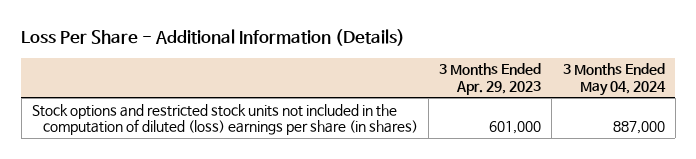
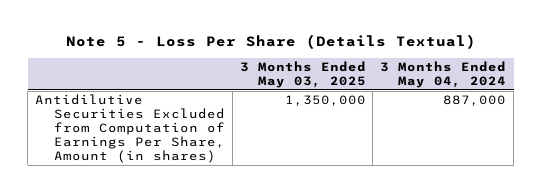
[21,29,406,47] Loss Per Share - Additional Information (Details) -> [65,34,476,50] Note 5 - Loss Per Share (Details Textual)
[439,63,542,95] 3 Months Ended Apr. 29, 2023 -> none
none -> [239,60,366,89] 3 Months Ended May 03, 2025
[31,103,419,136] Stock options and restricted stock units not included in the computation of diluted (loss) earnings per share (in shares) -> [35,93,225,164] Antidilutive Securities Excluded from Computation of Earnings Per Share, Amount (in shares)

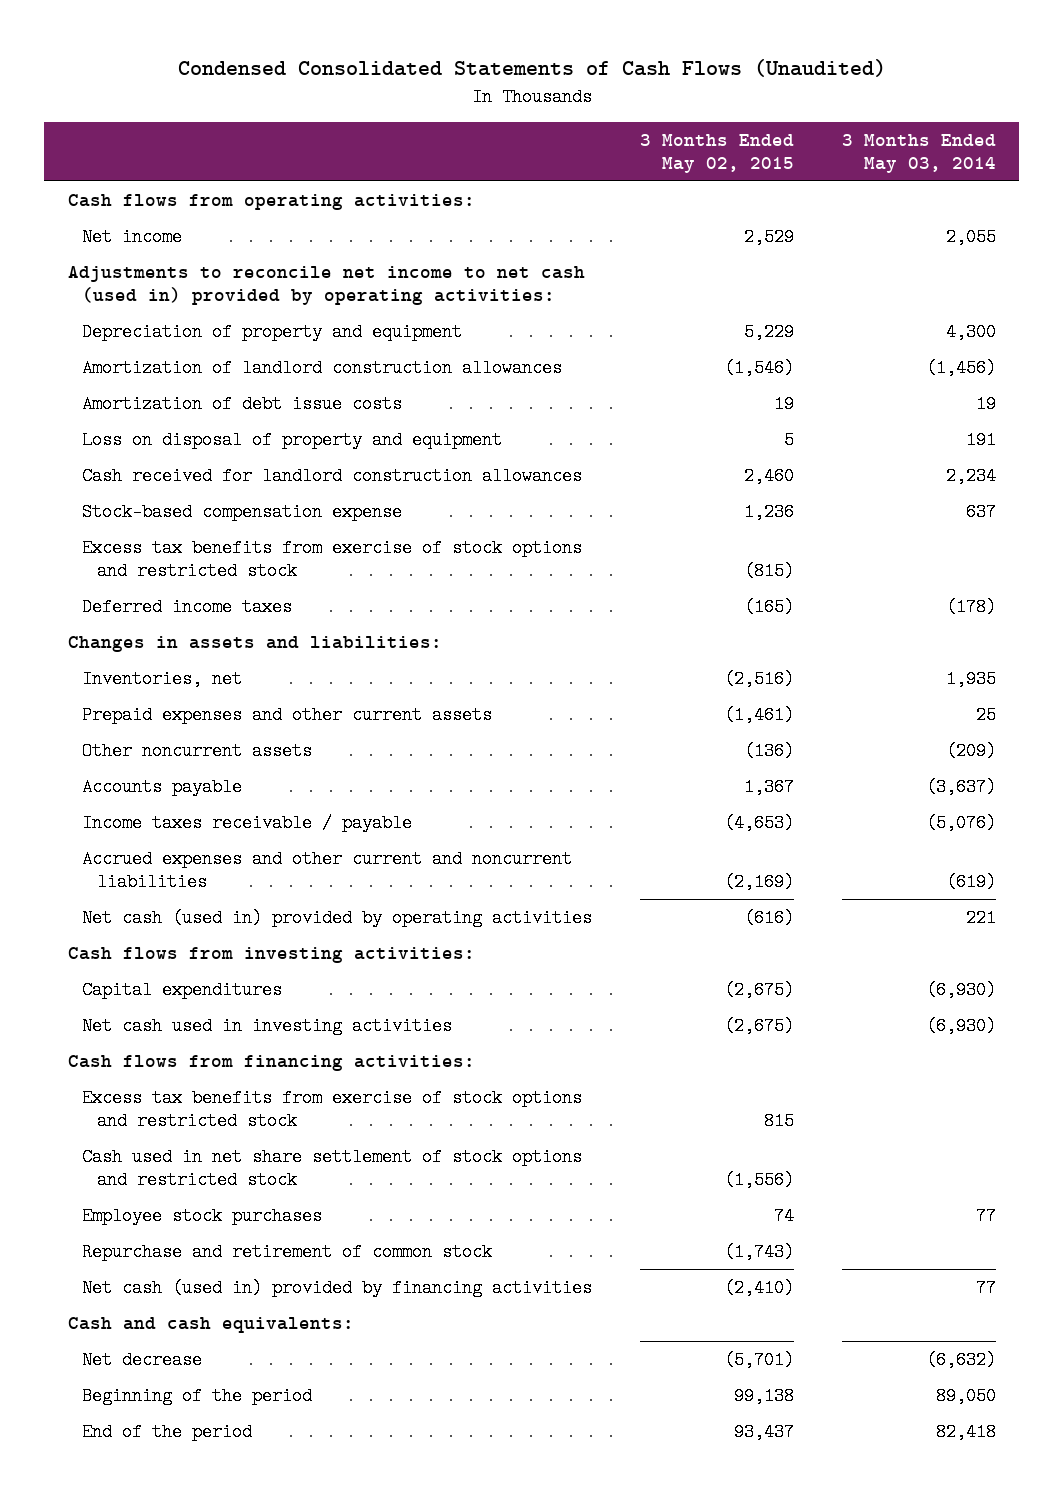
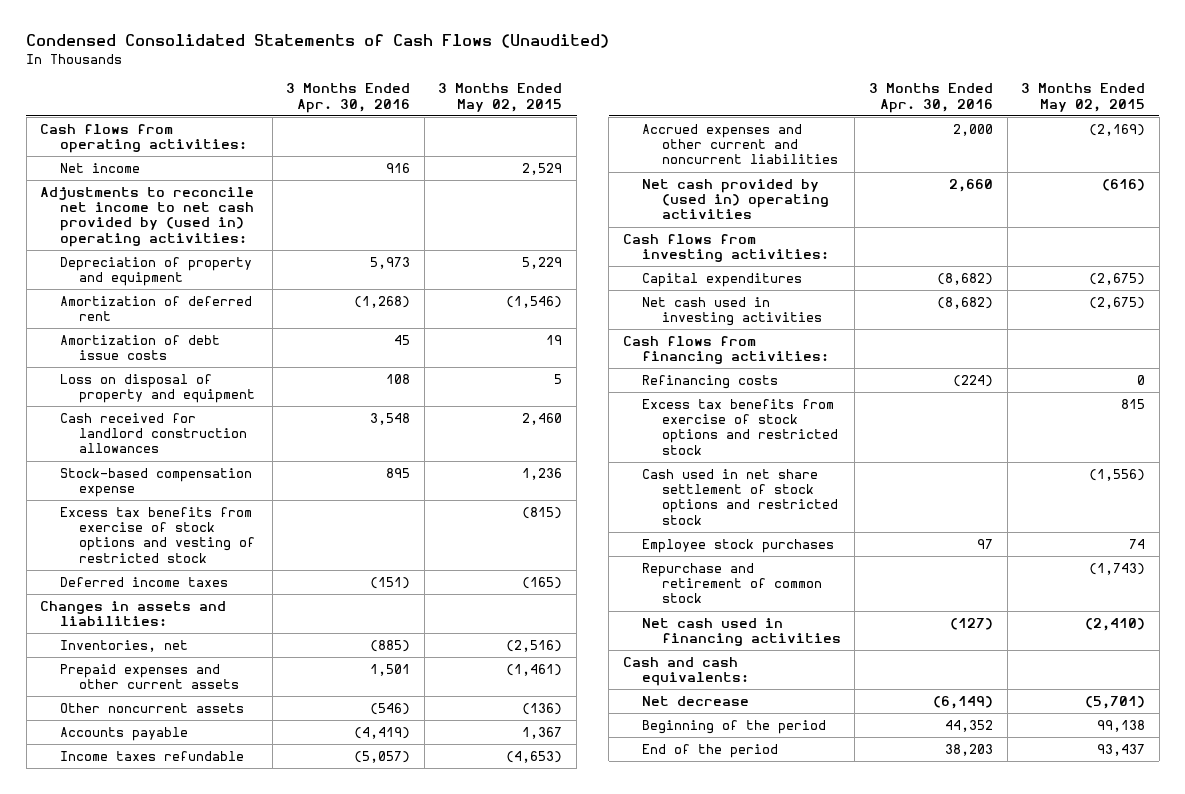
[841,133,996,173] 3 Months Ended May 03, 2014 -> none
none -> [286,83,411,113] 3 Months Ended Apr. 30, 2016
[68,266,586,305] Adjustments to reconcile net income to net cash (used in) provided by operating activities: -> [40,186,255,247] Adjustments to reconcile net income to net cash provided by (used in) operating activities:
[82,359,563,378] Amortization of landlord construction allowances -> [59,295,252,322] Amortization of deferred rent
[82,539,583,580] Excess tax benefits from exercise of stock options and restricted stock -> [59,506,256,563] Excess tax benefits from exercise of stock options and vesting of restricted stock
[82,814,413,833] Income taxes receivable / payable -> [59,750,244,761] Income taxes refundable
[82,909,593,928] Net cash (used in) provided by operating activities -> [642,178,829,220] Net cash provided by (used in) operating activities
none -> [642,374,779,389] Refinancing costs
[82,1279,593,1298] Net cash (used in) provided by financing activities -> [642,617,841,647] Net cash used in financing activities

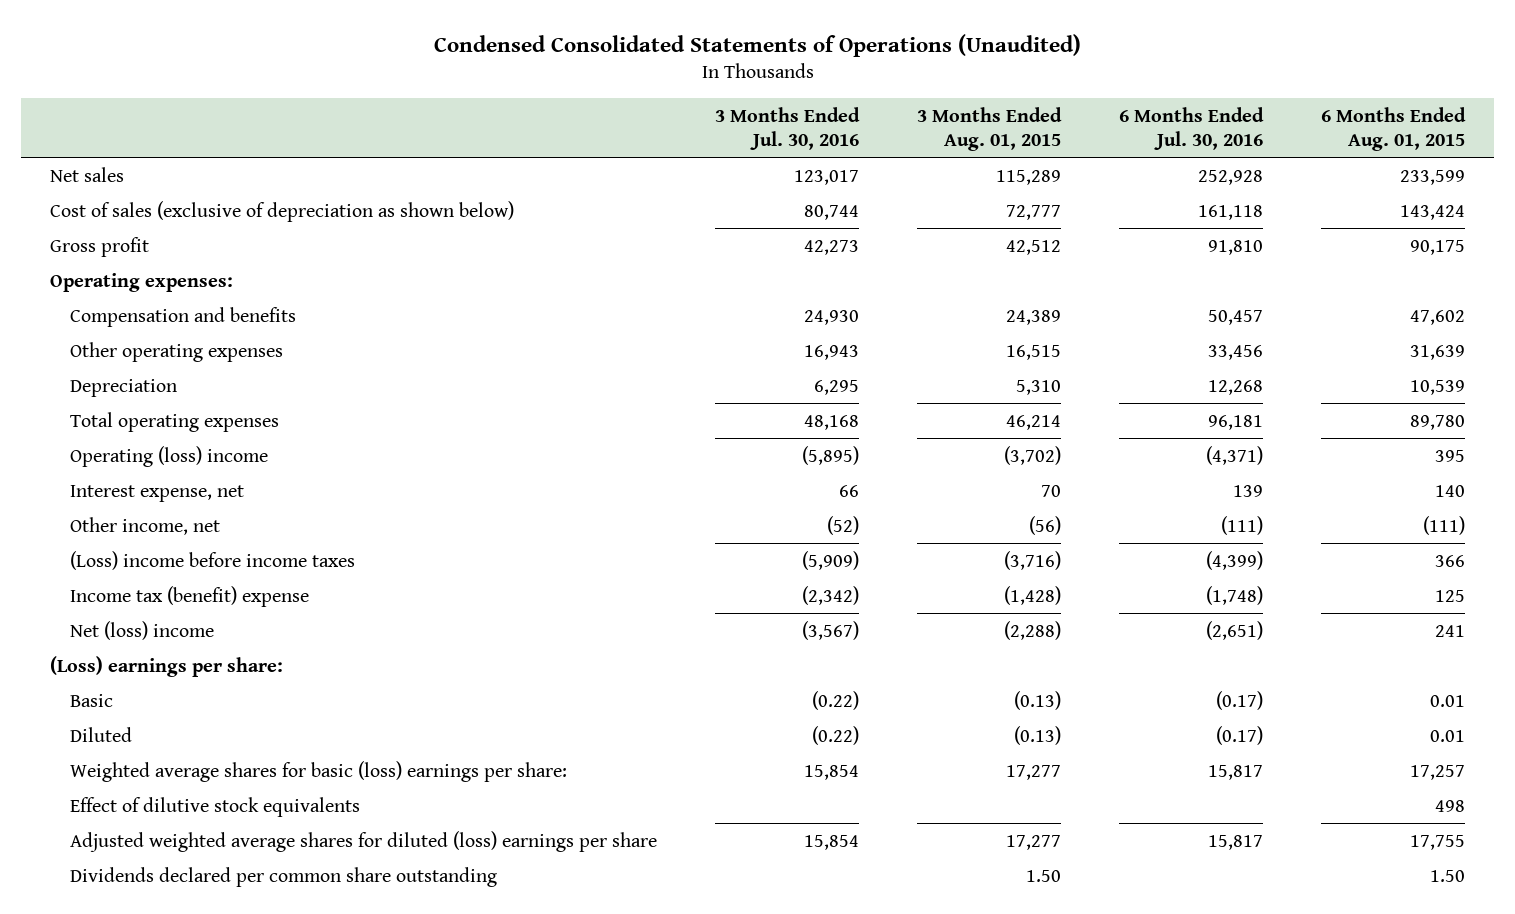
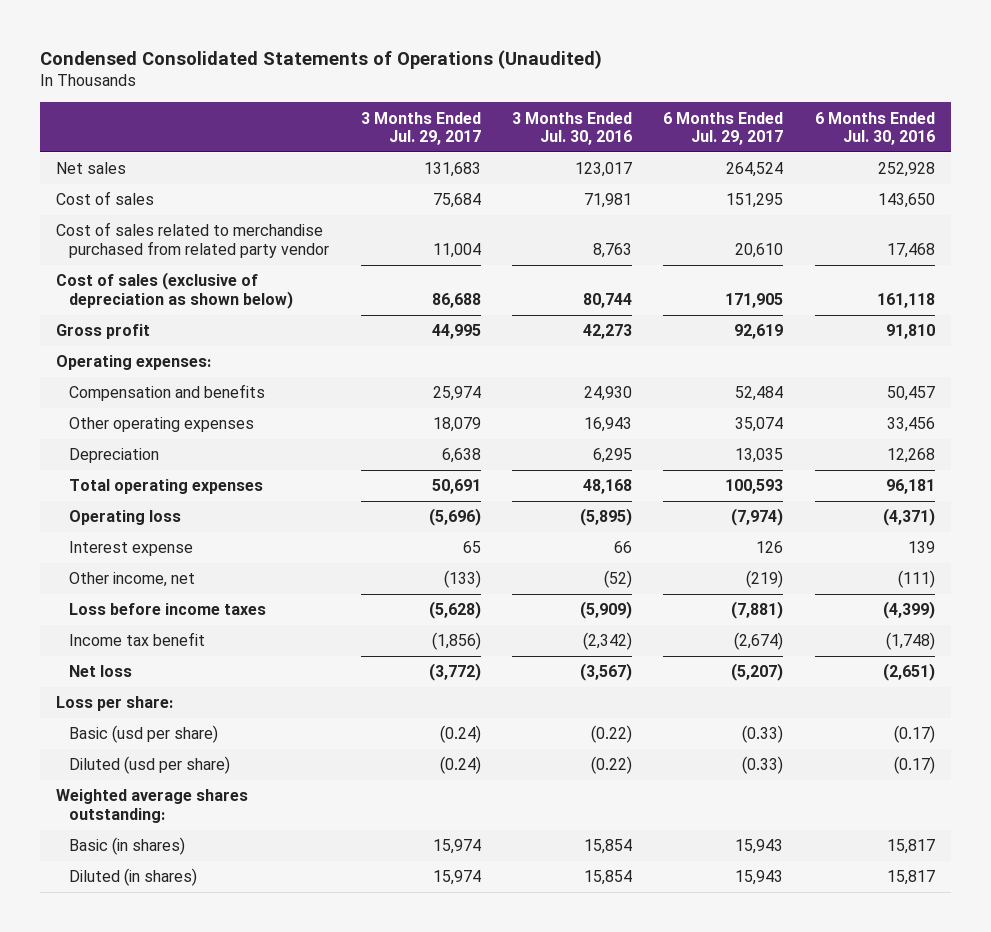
[916,106,1062,151] 3 Months Ended Aug. 01, 2015 -> none
[1321,106,1467,151] 6 Months Ended Aug. 01, 2015 -> none
none -> [360,111,481,146] 3 Months Ended Jul. 29, 2017
none -> [663,111,784,146] 6 Months Ended Jul. 29, 2017
none -> [55,191,154,206] Cost of sales
none -> [55,222,330,258] Cost of sales related to merchandise purchased from related party vendor
[69,445,268,467] Operating (loss) income -> [69,510,182,526] Operating loss
[69,484,244,502] Interest expense, net -> [69,541,194,557] Interest expense
[69,796,360,817] Effect of dilutive stock equivalents -> none
[69,866,497,887] Dividends declared per common share outstanding -> none
[69,550,355,570] (Loss) income before income taxes -> [69,603,267,616] Loss before income taxes
[69,585,309,607] Income tax (benefit) expense -> [69,632,206,647] Income tax benefit
[69,620,214,640] Net (loss) income -> [69,665,133,678] Net loss
[50,655,284,677] (Loss) earnings per share: -> [55,696,173,712] Loss per share:
[69,693,113,707] Basic -> [69,725,219,744] Basic (usd per share)
[69,726,132,742] Diluted -> [69,756,231,775] Diluted (usd per share)
none -> [55,789,248,823] Weighted average shares outstanding:
[69,760,567,782] Weighted average shares for basic (loss) earnings per share: -> [69,837,186,856] Basic (in shares)
[69,830,657,852] Adjusted weighted average shares for diluted (loss) earnings per share -> [69,868,198,887] Diluted (in shares)

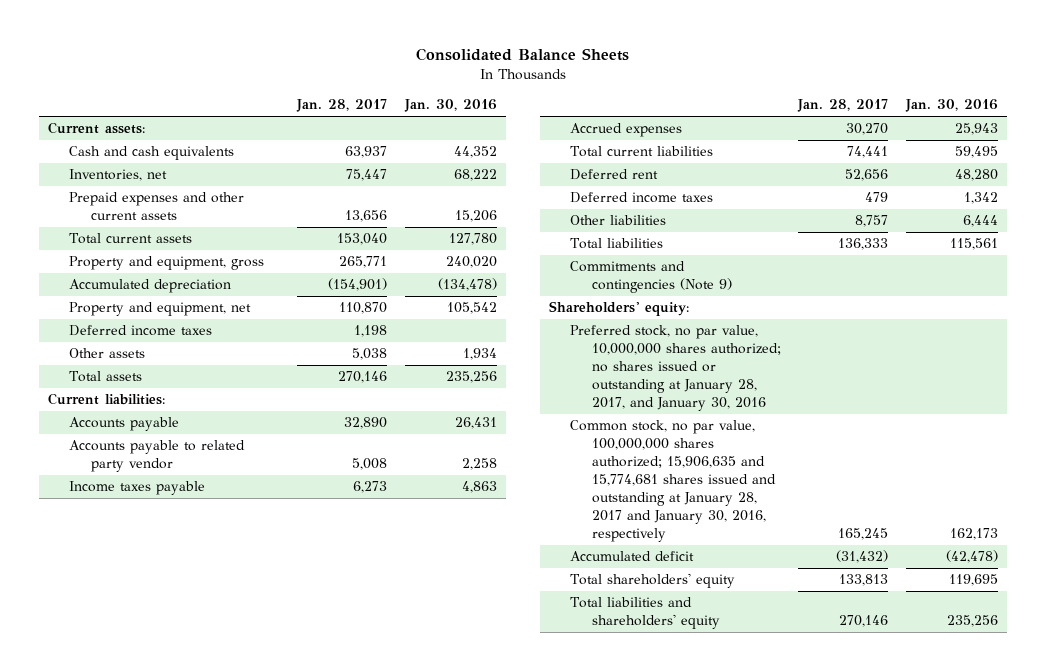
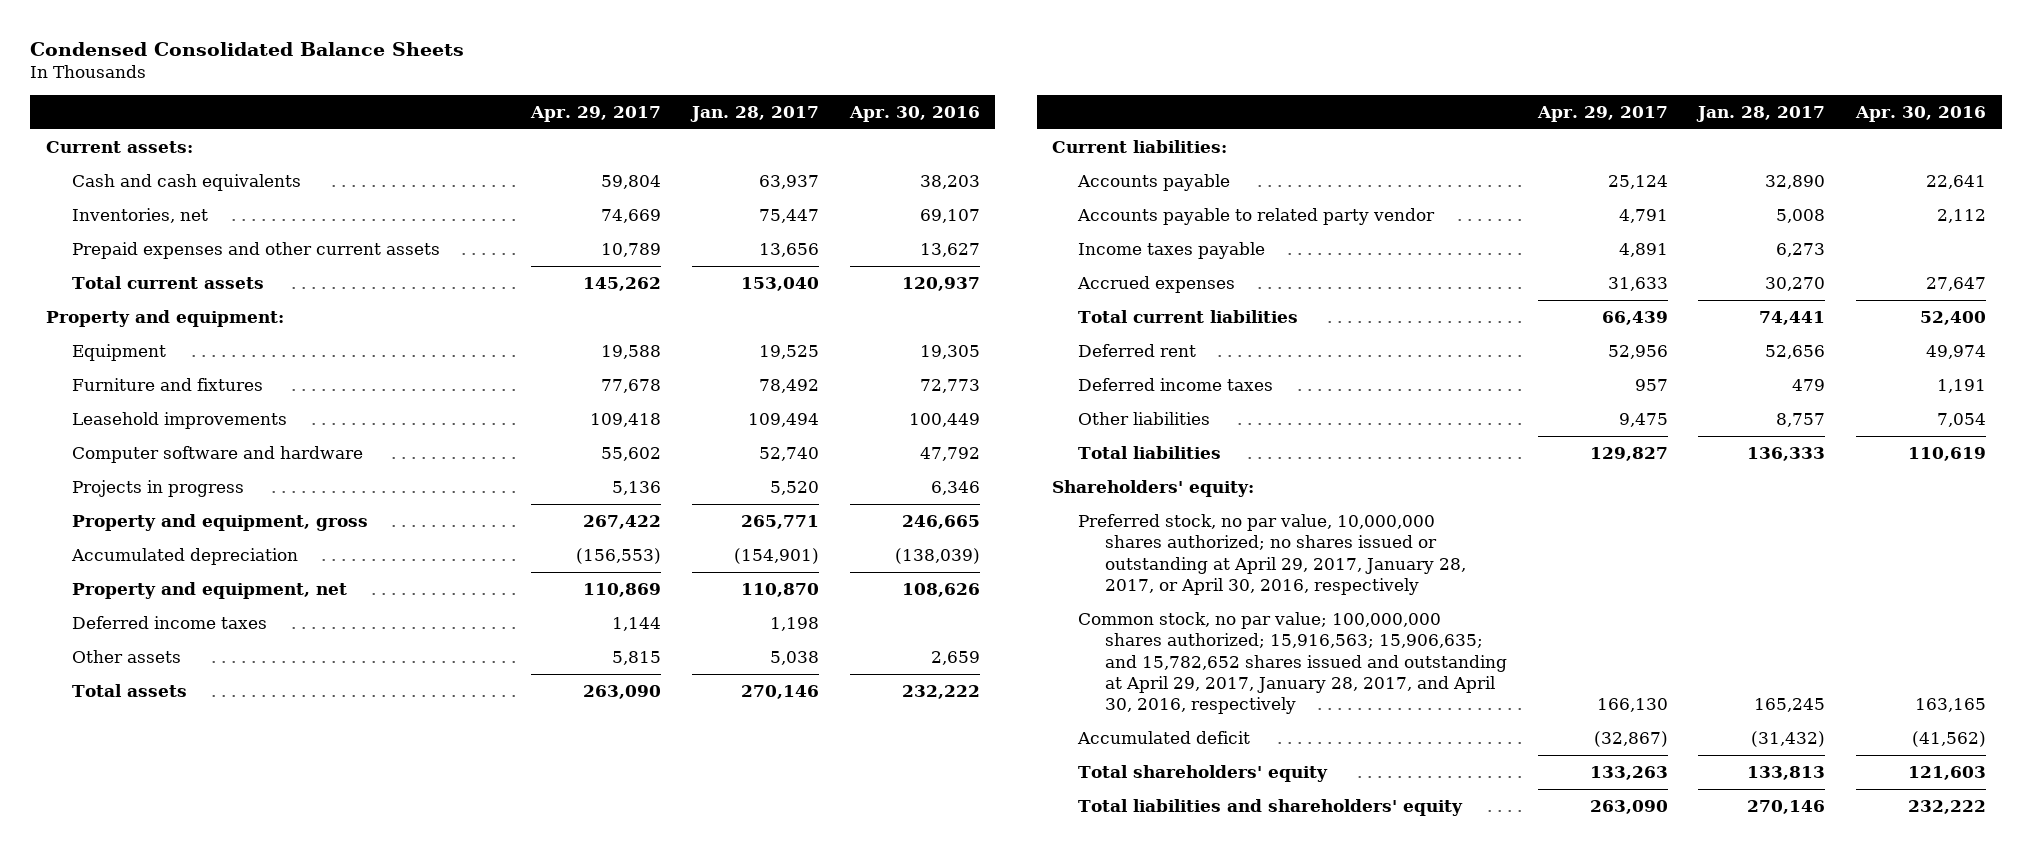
[415,48,629,62] Consolidated Balance Sheets -> [30,42,465,57] Condensed Consolidated Balance Sheets
[403,99,497,113] Jan. 30, 2016 -> none
none -> [530,106,662,123] Apr. 29, 2017
none -> [848,106,980,123] Apr. 30, 2016
none -> [45,309,284,327] Property and equipment:
none -> [71,343,166,361] Equipment
none -> [71,377,263,391] Furniture and fixtures
none -> [71,411,287,429] Leasehold improvements
none -> [71,445,363,463] Computer software and hardware
none -> [71,479,244,497] Projects in progress
[570,261,732,294] Commitments and contingencies (Note 9) -> none
[570,325,781,412] Preferred stock, no par value, 10,000,000 shares authorized; no shares issued or outstanding at January 28, 2017, and January 30, 2016 -> [1078,513,1466,595] Preferred stock, no par value, 10,000,000 shares authorized; no shares issued or outstanding at April 29, 2017, January 28, 2017, or April 30, 2016, respectively
[570,420,776,542] Common stock, no par value, 100,000,000 shares authorized; 15,906,635 and 15,774,681 shares issued and outstanding at January 28, 2017 and January 30, 2016, respectively -> [1078,611,1507,715] Common stock, no par value; 100,000,000 shares authorized; 15,916,563; 15,906,635; and 15,782,652 shares issued and outstanding at April 29, 2017, January 28, 2017, and April 30, 2016, respectively

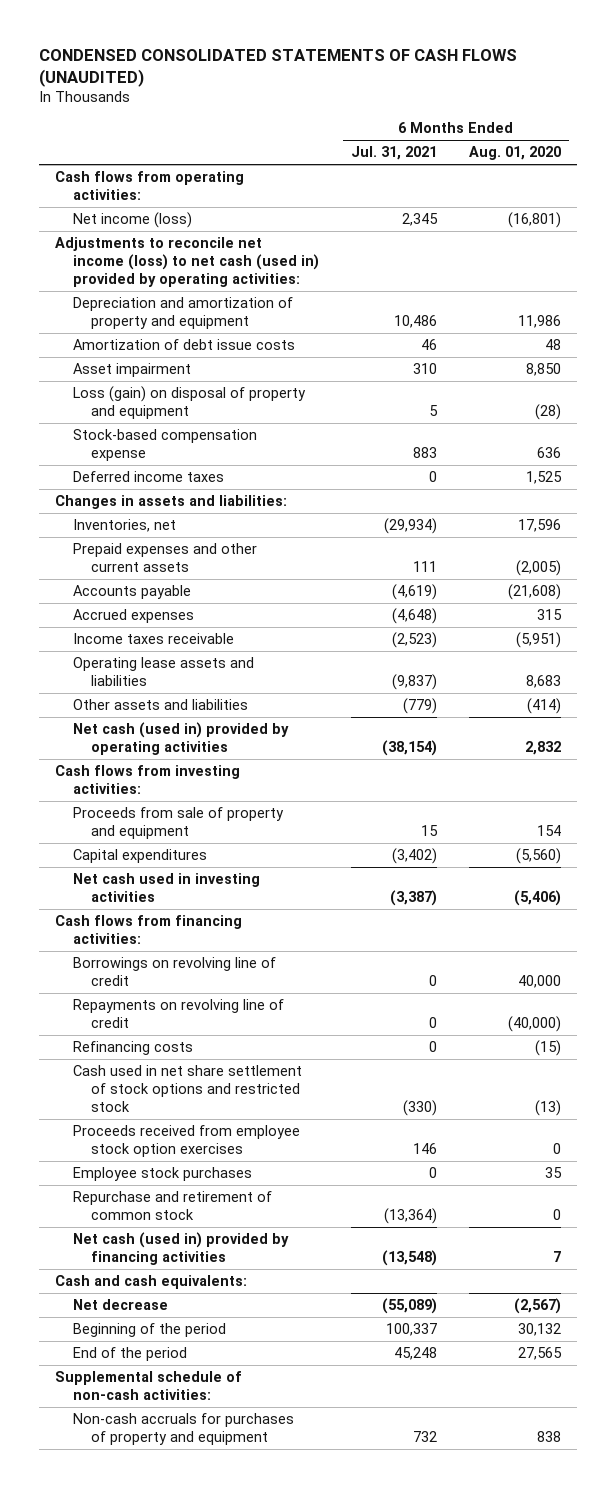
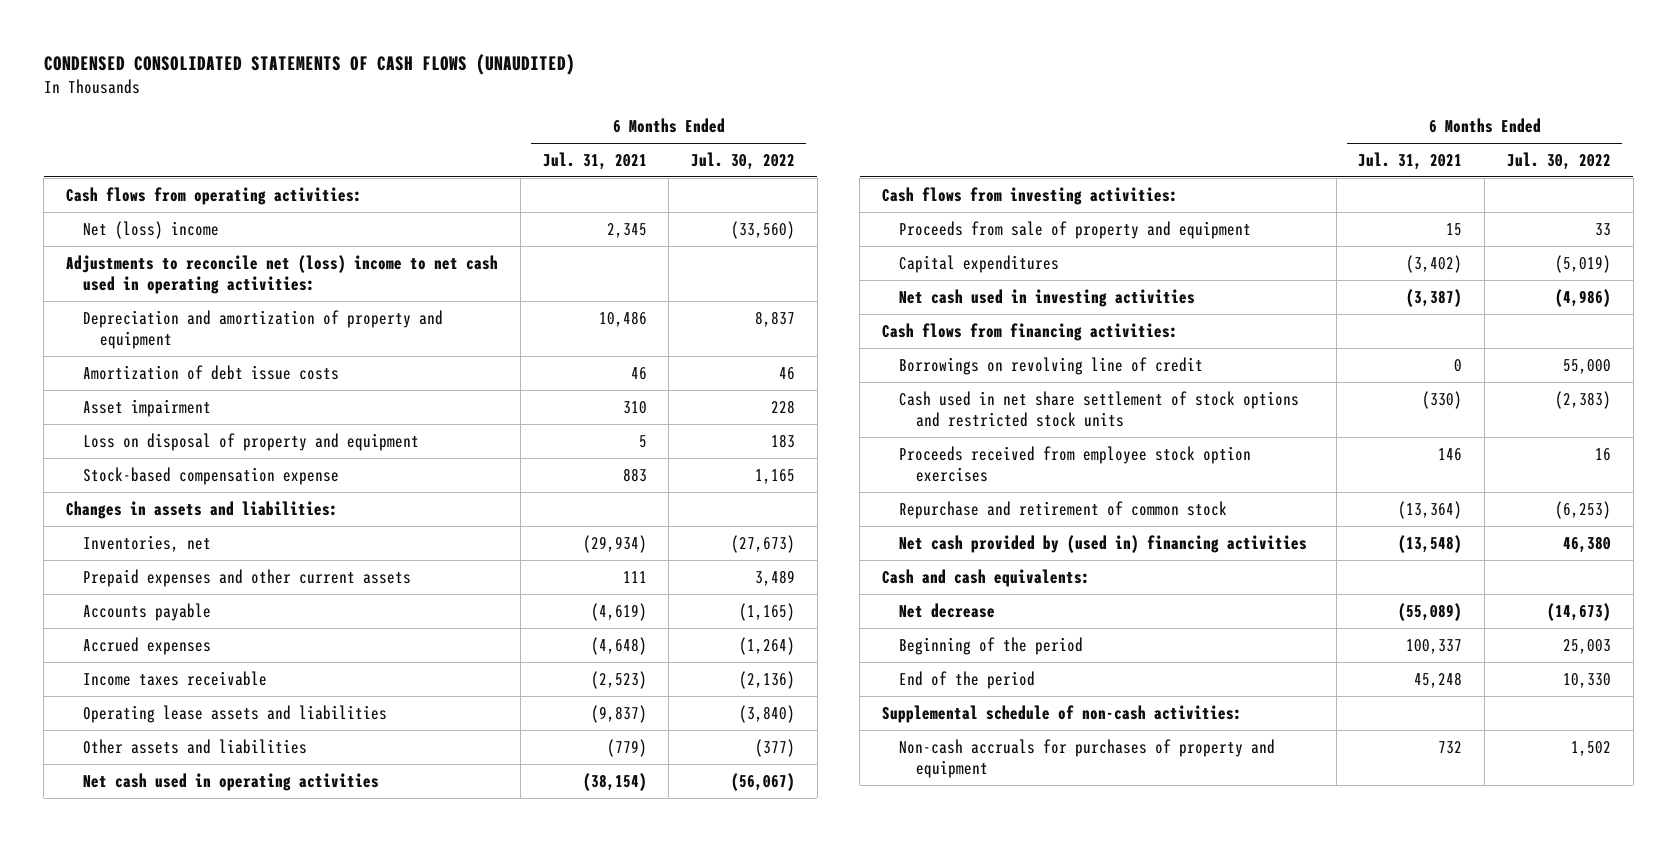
[468,146,561,161] Aug. 01, 2020 -> none
none -> [691,152,796,171] Jul. 30, 2022
[72,211,192,228] Net income (loss) -> [82,220,219,239] Net (loss) income
[54,236,319,288] Adjustments to reconcile net income (loss) to net cash (used in) provided by operating activities: -> [66,254,499,295] Adjustments to reconcile net (loss) income to net cash used in operating activities:
[72,385,306,420] Loss (gain) on disposal of property and equipment -> [82,432,419,451] Loss on disposal of property and equipment
[72,470,224,482] Deferred income taxes -> none
[72,721,289,756] Net cash (used in) provided by operating activities -> [82,772,379,791] Net cash used in operating activities
[72,998,284,1029] Repayments on revolving line of credit -> none
[72,1040,193,1055] Refinancing costs -> none
[72,1064,302,1113] Cash used in net share settlement of stock options and restricted stock -> [898,390,1299,428] Cash used in net share settlement of stock options and restricted stock units
[72,1166,252,1181] Employee stock purchases -> none
[72,1231,289,1266] Net cash (used in) provided by financing activities -> [898,534,1307,553] Net cash provided by (used in) financing activities

